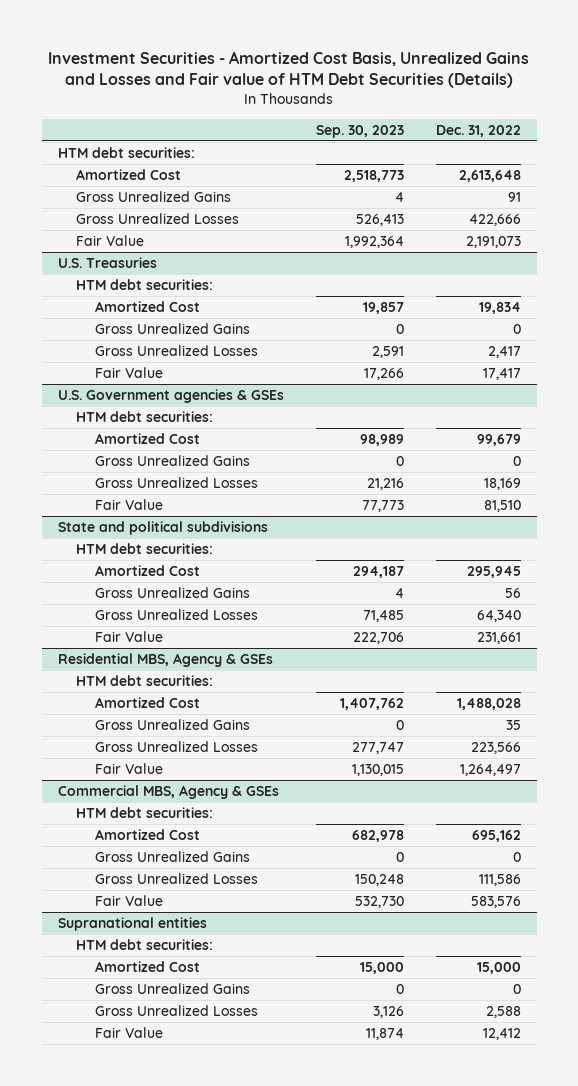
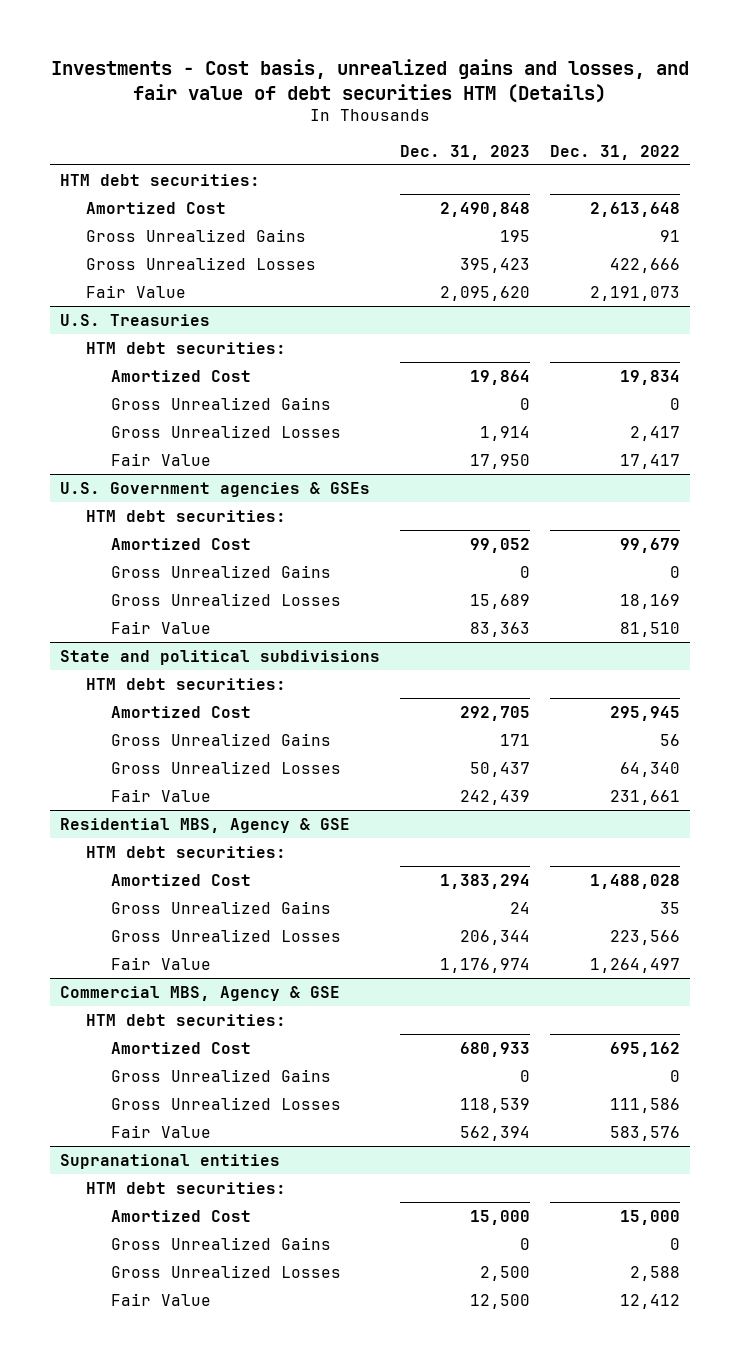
[48,50,530,89] Investment Securities - Amortized Cost Basis, Unrealized Gains and Losses and Fair value of HTM Debt Securities (Details) -> [51,59,690,103] Investments - Cost basis, unrealized gains and losses, and fair value of debt securities HTM (Details)
[315,124,404,138] Sep. 30, 2023 -> none
none -> [400,144,531,160] Dec. 31, 2023
[57,653,273,668] Residential MBS, Agency & GSEs -> [60,817,351,833] Residential MBS, Agency & GSE
[57,785,279,800] Commercial MBS, Agency & GSEs -> [60,985,341,1001] Commercial MBS, Agency & GSE

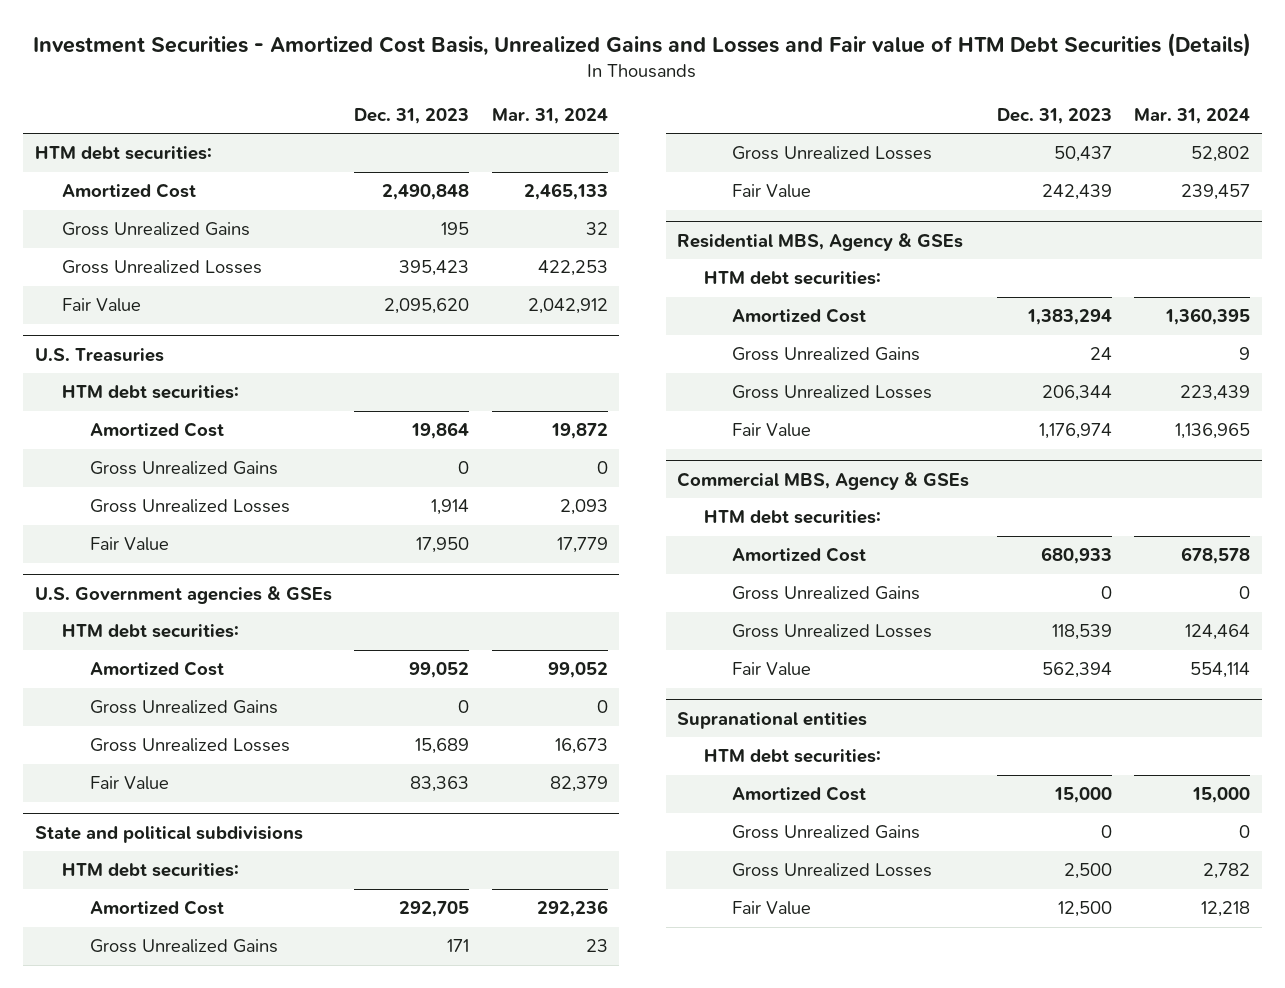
[51,59,690,103] Investments - Cost basis, unrealized gains and losses, and fair value of debt securities HTM (Details) -> [33,33,1252,58] Investment Securities - Amortized Cost Basis, Unrealized Gains and Losses and Fair value of HTM Debt Securities (Details)
[550,144,681,160] Dec. 31, 2022 -> none
none -> [492,107,609,124] Mar. 31, 2024
[60,817,351,833] Residential MBS, Agency & GSE -> [676,232,963,251] Residential MBS, Agency & GSEs
[60,985,341,1001] Commercial MBS, Agency & GSE -> [676,471,969,490] Commercial MBS, Agency & GSEs

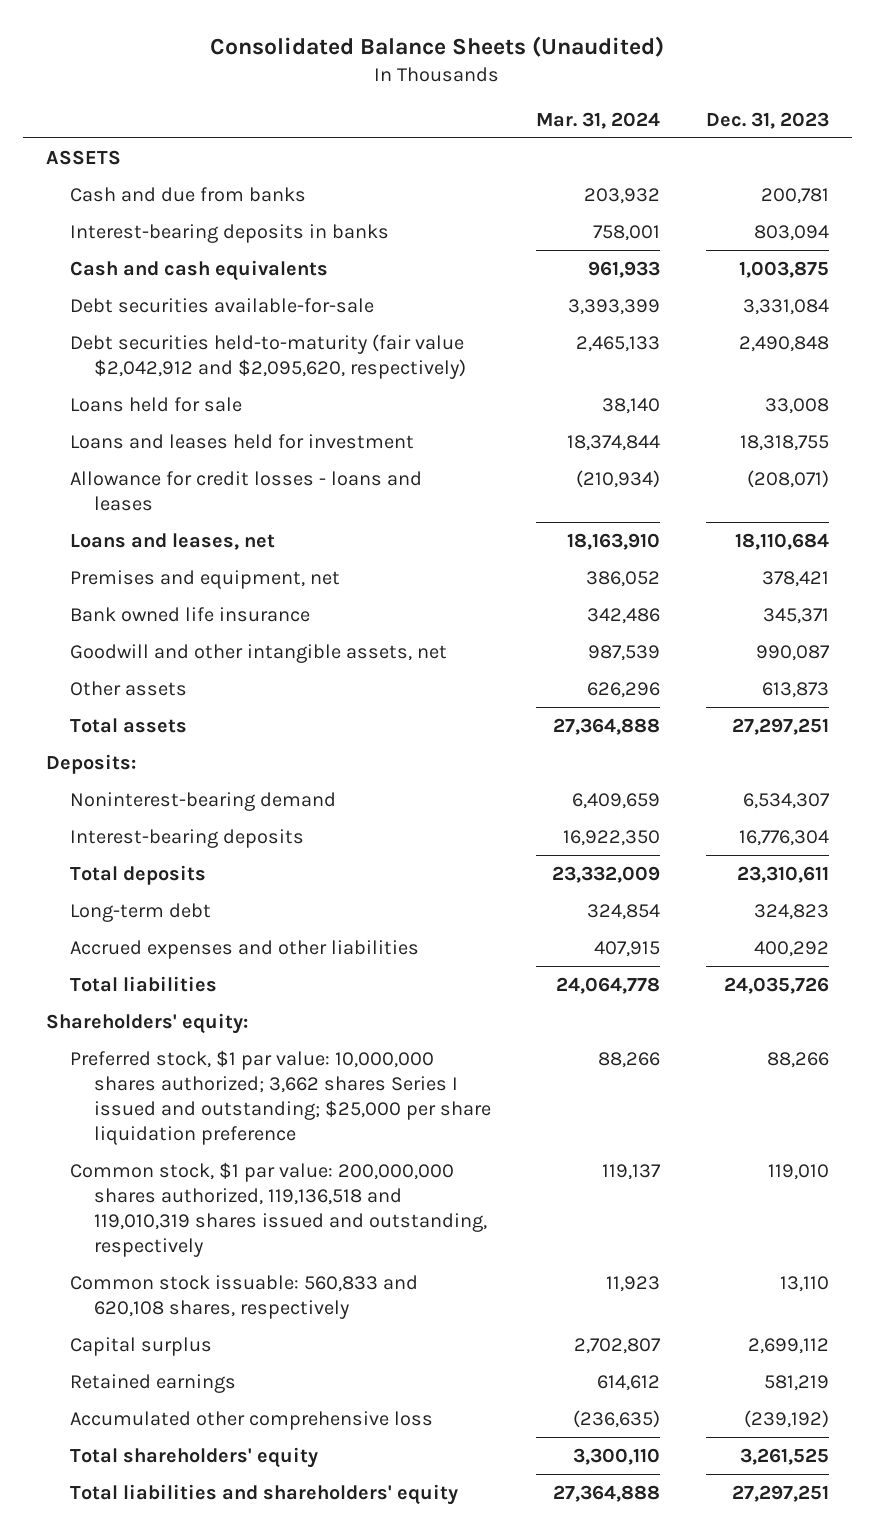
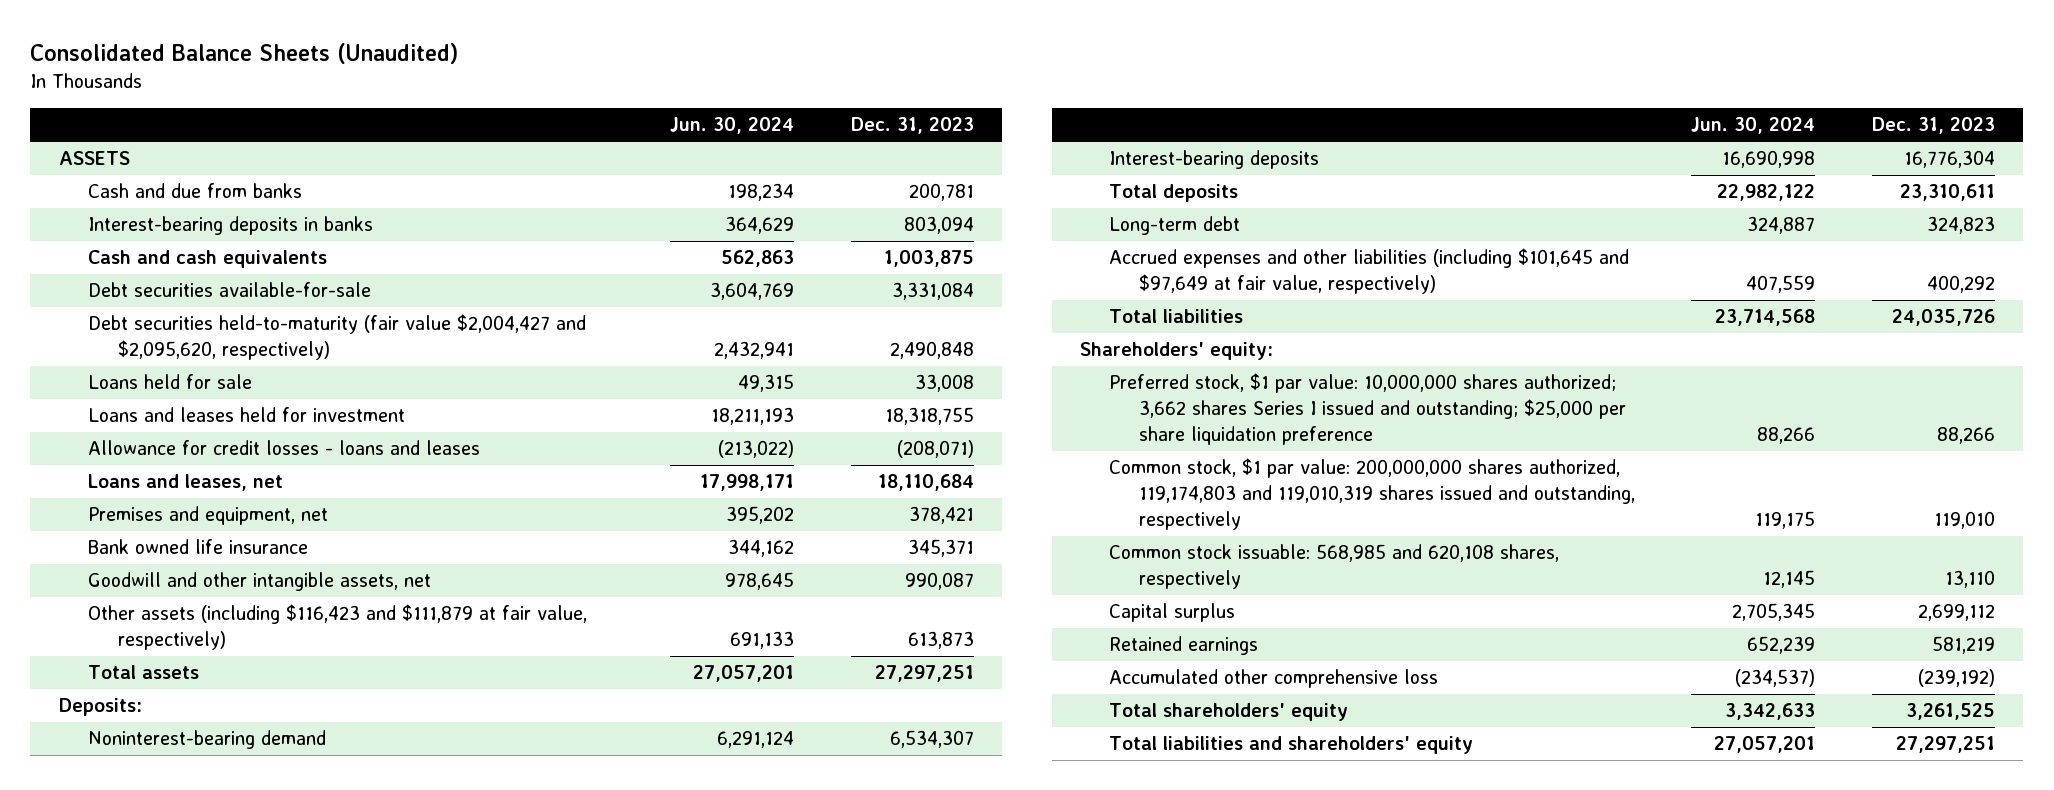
[536,111,661,129] Mar. 31, 2024 -> none
none -> [670,117,795,135] Jun. 30, 2024
[69,333,466,379] Debt securities held-to-maturity (fair value $2,042,912 and $2,095,620, respectively) -> [88,314,587,361] Debt securities held-to-maturity (fair value $2,004,427 and $2,095,620, respectively)
[69,680,187,696] Other assets -> [88,604,588,651] Other assets (including $116,423 and $111,879 at fair value, respectively)
[69,939,419,959] Accrued expenses and other liabilities -> [1109,248,1630,295] Accrued expenses and other liabilities (including $101,645 and $97,649 at fair value, respectively)
[69,1161,487,1257] Common stock, $1 par value: 200,000,000 shares authorized, 119,136,518 and 119,010,319 shares issued and outstanding, respectively -> [1109,458,1635,530] Common stock, $1 par value: 200,000,000 shares authorized, 119,174,803 and 119,010,319 shares issued and outstanding, respectively
[69,1274,418,1319] Common stock issuable: 560,833 and 620,108 shares, respectively -> [1109,544,1560,590] Common stock issuable: 568,985 and 620,108 shares, respectively

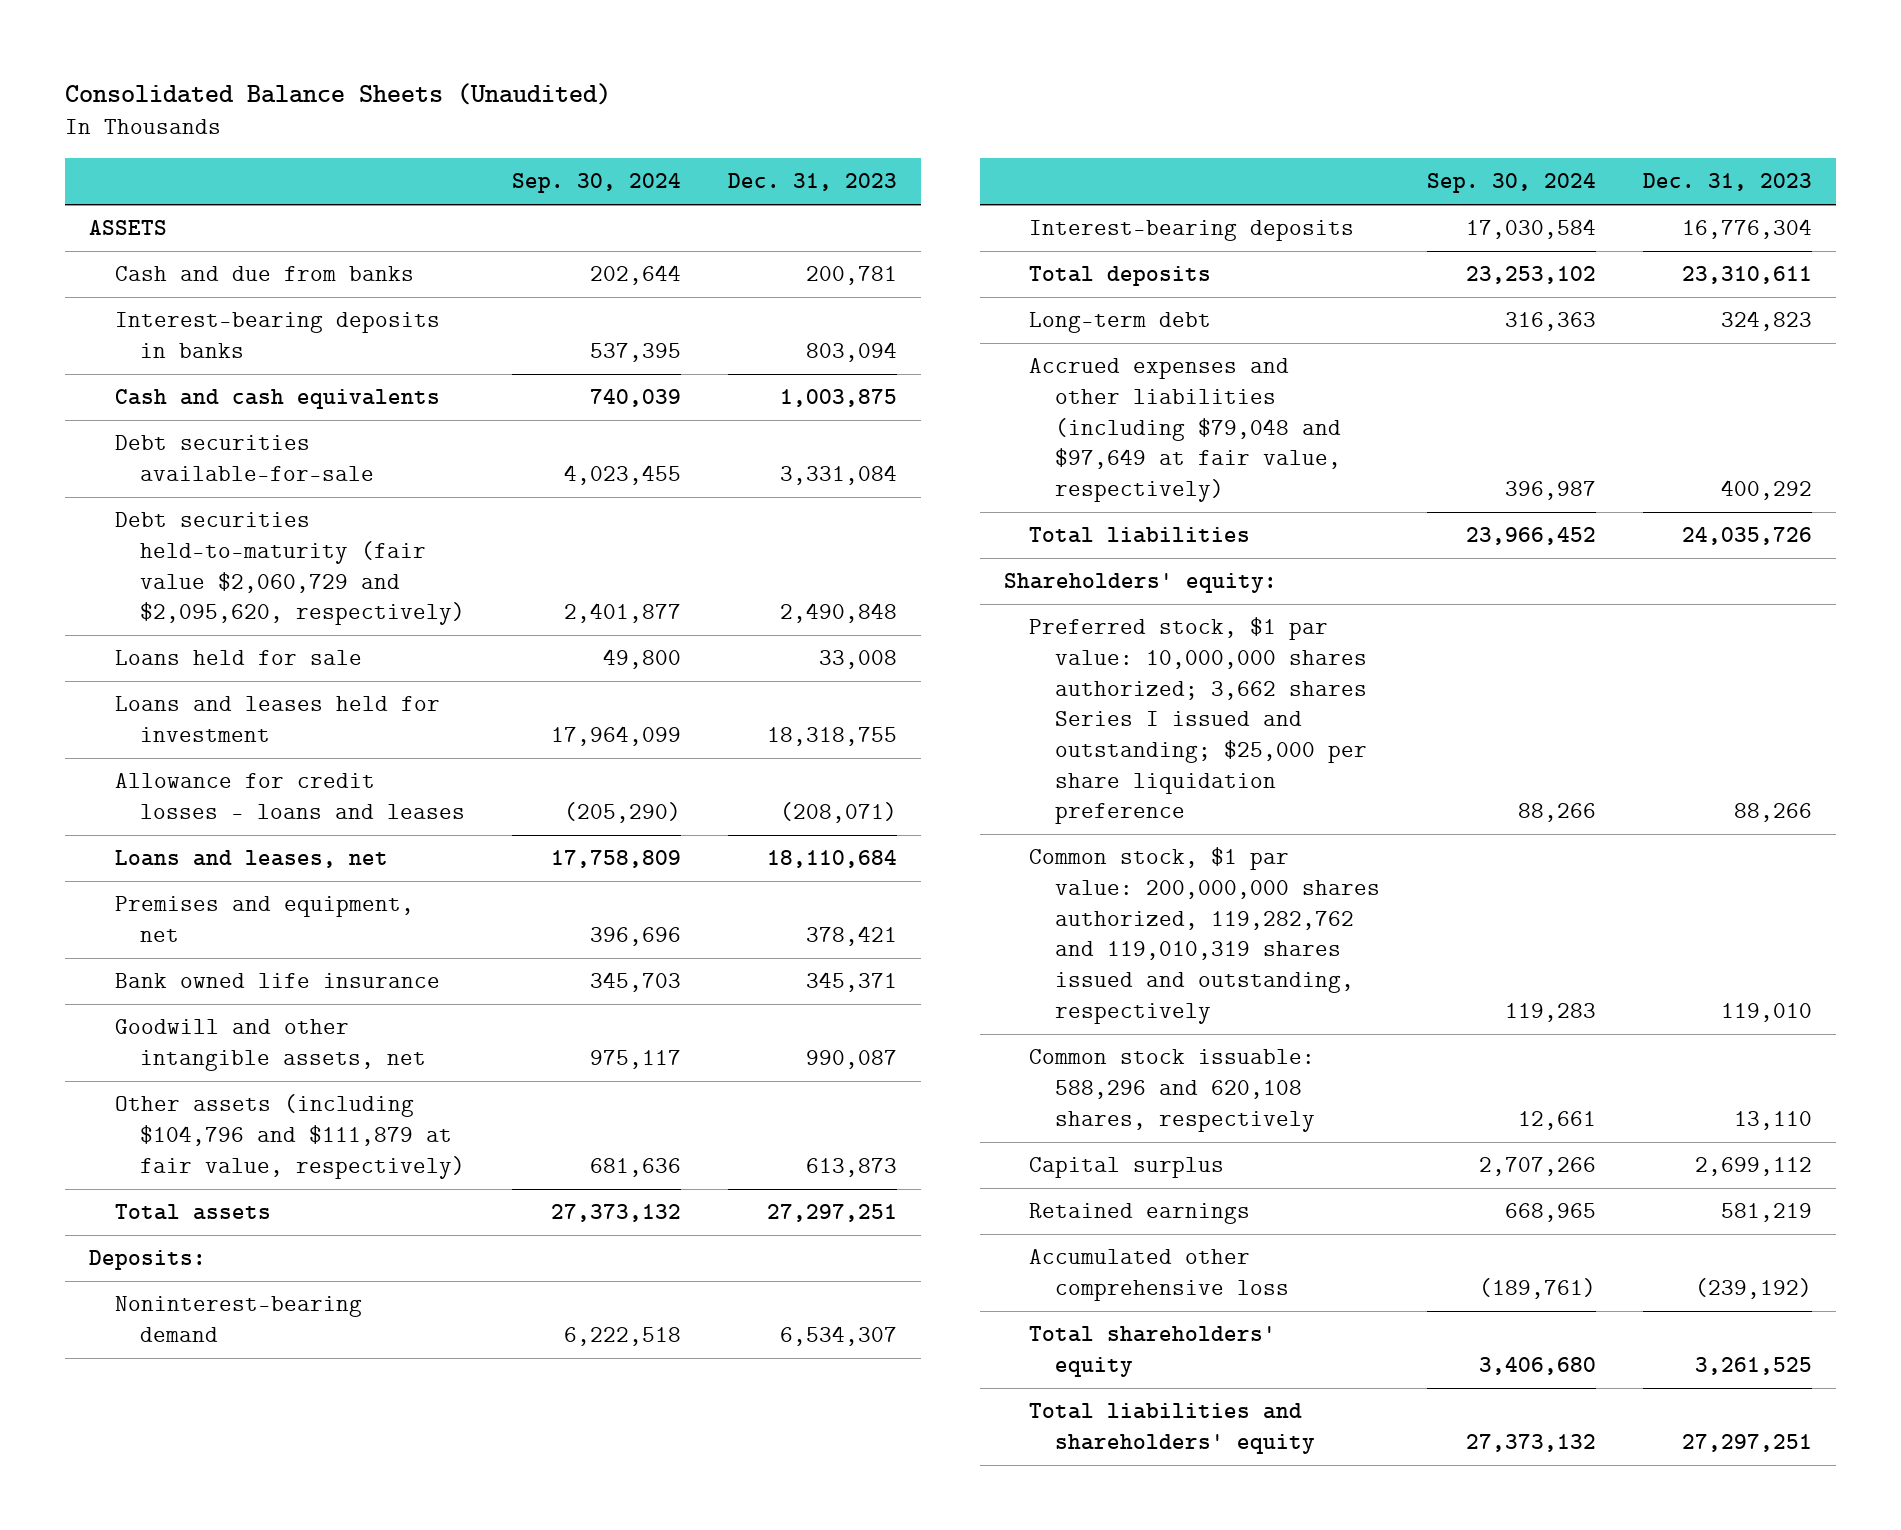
[670,117,795,135] Jun. 30, 2024 -> none
none -> [512,173,682,194] Sep. 30, 2024
[88,314,587,361] Debt securities held-to-maturity (fair value $2,004,427 and $2,095,620, respectively) -> [114,512,466,626] Debt securities held-to-maturity (fair value $2,060,729 and $2,095,620, respectively)
[88,604,588,651] Other assets (including $116,423 and $111,879 at fair value, respectively) -> [114,1094,466,1179] Other assets (including $104,796 and $111,879 at fair value, respectively)
[1109,248,1630,295] Accrued expenses and other liabilities (including $101,645 and $97,649 at fair value, respectively) -> [1029,358,1341,503] Accrued expenses and other liabilities (including $79,048 and $97,649 at fair value, respectively)
[1109,458,1635,530] Common stock, $1 par value: 200,000,000 shares authorized, 119,174,803 and 119,010,319 shares issued and outstanding, respectively -> [1029,847,1380,1024] Common stock, $1 par value: 200,000,000 shares authorized, 119,282,762 and 119,010,319 shares issued and outstanding, respectively
[1109,544,1560,590] Common stock issuable: 568,985 and 620,108 shares, respectively -> [1029,1049,1316,1132] Common stock issuable: 588,296 and 620,108 shares, respectively

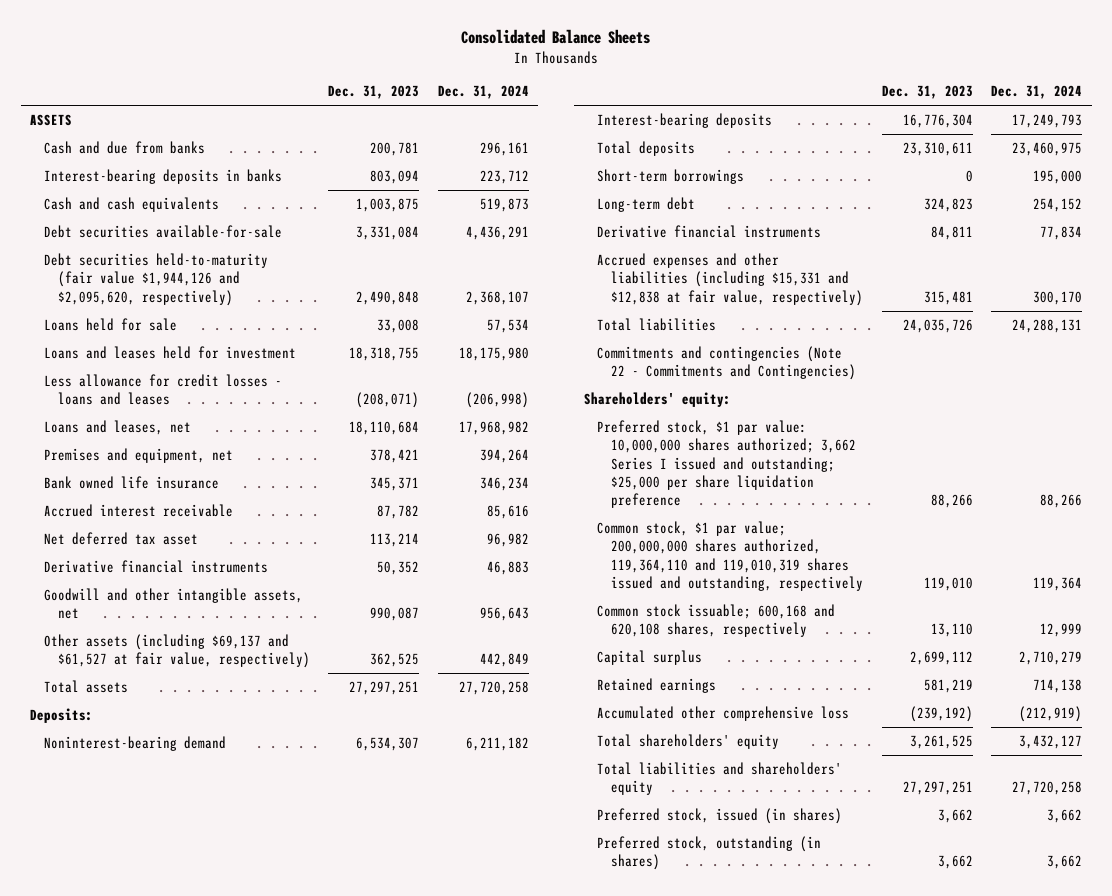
[65,83,612,106] Consolidated Balance Sheets (Unaudited) -> [461,29,651,45] Consolidated Balance Sheets
[512,173,682,194] Sep. 30, 2024 -> none
none -> [437,85,529,100] Dec. 31, 2024
[114,512,466,626] Debt securities held-to-maturity (fair value $2,060,729 and $2,095,620, respectively) -> [43,253,268,306] Debt securities held-to-maturity (fair value $1,944,126 and $2,095,620, respectively)
[114,773,466,820] Allowance for credit losses - loans and leases -> [43,374,282,406] Less allowance for credit losses - loans and leases
none -> [43,504,233,518] Accrued interest receivable
none -> [43,532,198,546] Net deferred tax asset
none -> [43,560,268,574] Derivative financial instruments
[114,1094,466,1179] Other assets (including $104,796 and $111,879 at fair value, respectively) -> [43,634,310,669] Other assets (including $69,137 and $61,527 at fair value, respectively)
[806,1157,898,1177] 613,873 -> [370,653,420,668] 362,525
none -> [597,169,745,185] Short-term borrowings
none -> [597,225,822,239] Derivative financial instruments
[1029,358,1341,503] Accrued expenses and other liabilities (including $79,048 and $97,649 at fair value, respectively) -> [597,253,864,306] Accrued expenses and other liabilities (including $15,331 and $12,838 at fair value, respectively)
[1721,480,1813,501] 400,292 -> [923,290,973,305] 315,481
none -> [597,346,857,381] Commitments and contingencies (Note 22 - Commitments and Contingencies)
[1029,617,1367,825] Preferred stock, $1 par value: 10,000,000 shares authorized; 3,662 shares Series I issued and outstanding; $25,000 per share liquidation preference -> [597,420,857,509] Preferred stock, $1 par value: 10,000,000 shares authorized; 3,662 Series I issued and outstanding; $25,000 per share liquidation preference
[1029,847,1380,1024] Common stock, $1 par value: 200,000,000 shares authorized, 119,282,762 and 119,010,319 shares issued and outstanding, respectively -> [597,521,864,591] Common stock, $1 par value; 200,000,000 shares authorized, 119,364,110 and 119,010,319 shares issued and outstanding, respectively
[1029,1049,1316,1132] Common stock issuable: 588,296 and 620,108 shares, respectively -> [597,604,836,638] Common stock issuable; 600,168 and 620,108 shares, respectively
none -> [597,808,843,825] Preferred stock, issued (in shares)
none -> [597,836,822,871] Preferred stock, outstanding (in shares)

